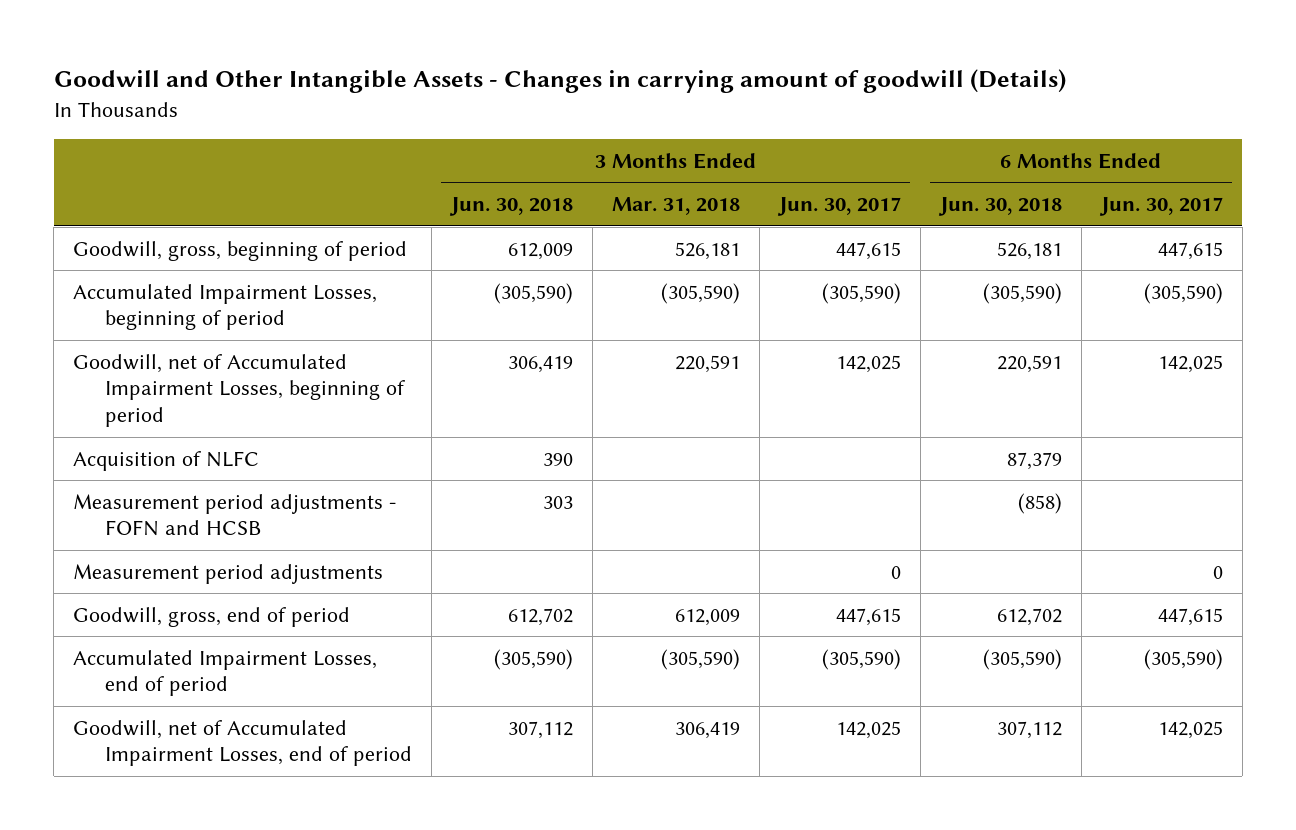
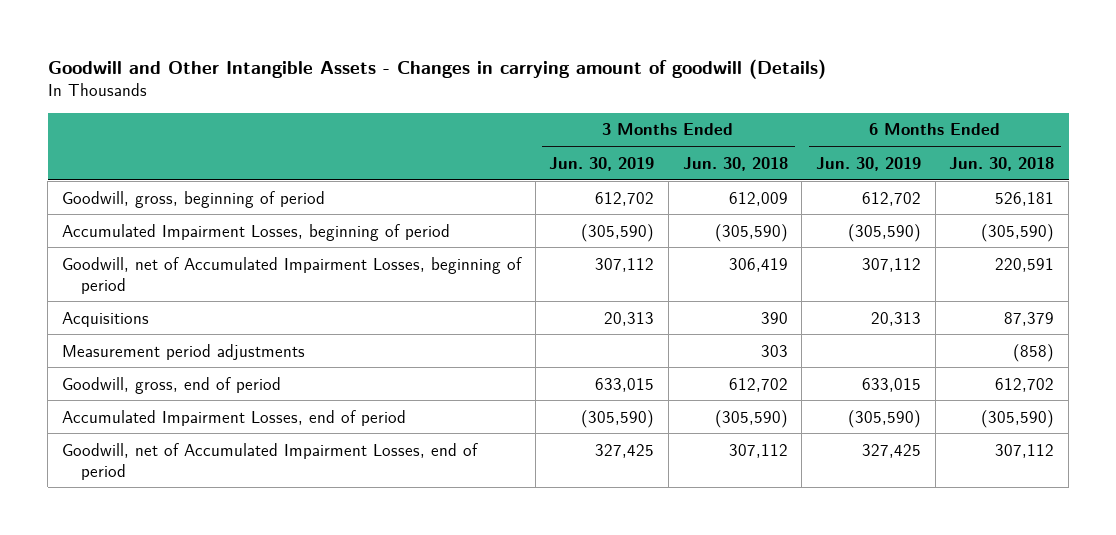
[611,197,740,216] Mar. 31, 2018 -> none
[776,197,901,217] Jun. 30, 2017 -> none
[1098,197,1223,217] Jun. 30, 2017 -> none
none -> [549,156,655,171] Jun. 30, 2019
none -> [815,156,921,171] Jun. 30, 2019
[73,563,384,584] Measurement period adjustments -> none
[73,450,260,471] Acquisition of NLFC -> [61,311,149,327] Acquisitions
[73,493,397,537] Measurement period adjustments - FOFN and HCSB -> [61,343,305,360] Measurement period adjustments

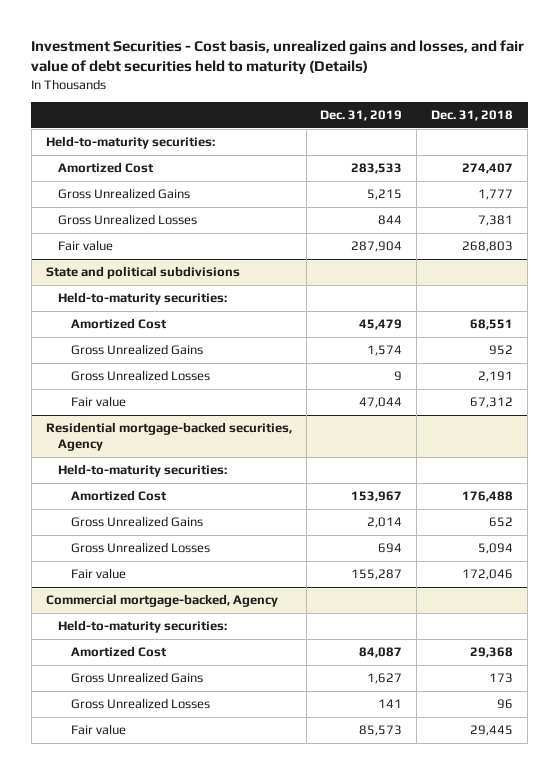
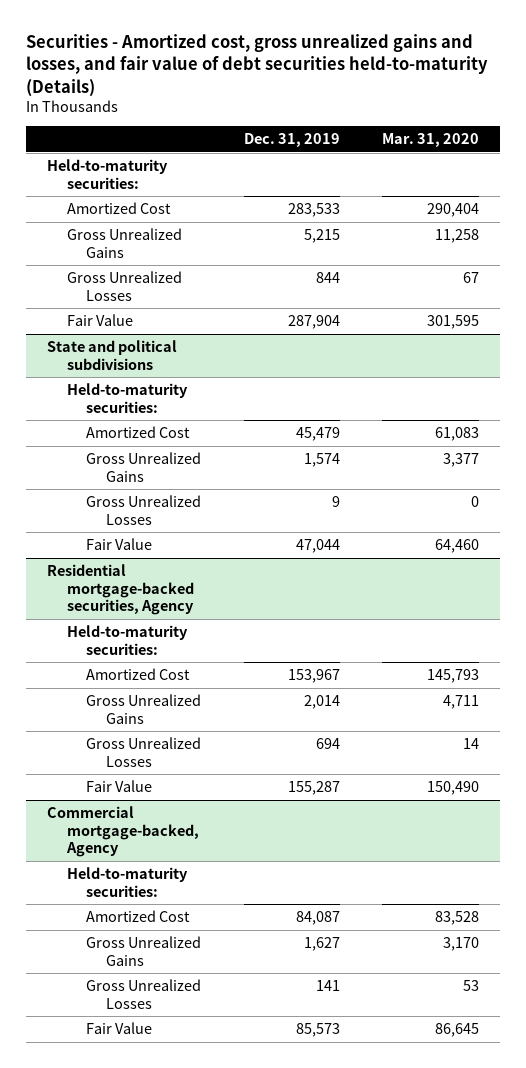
[31,40,525,76] Investment Securities - Cost basis, unrealized gains and losses, and fair value of debt securities held to maturity (Details) -> [25,34,488,97] Securities - Amortized cost, gross unrealized gains and losses, and fair value of debt securities held-to-maturity (Details)
[431,109,514,121] Dec. 31, 2018 -> none
none -> [382,133,480,148] Mar. 31, 2020
[58,240,114,252] Fair value -> [66,314,133,327] Fair Value
[70,396,126,408] Fair value -> [86,538,153,551] Fair Value
[70,568,126,580] Fair value -> [86,780,153,793] Fair Value
[70,724,126,736] Fair value -> [86,1022,153,1035] Fair Value

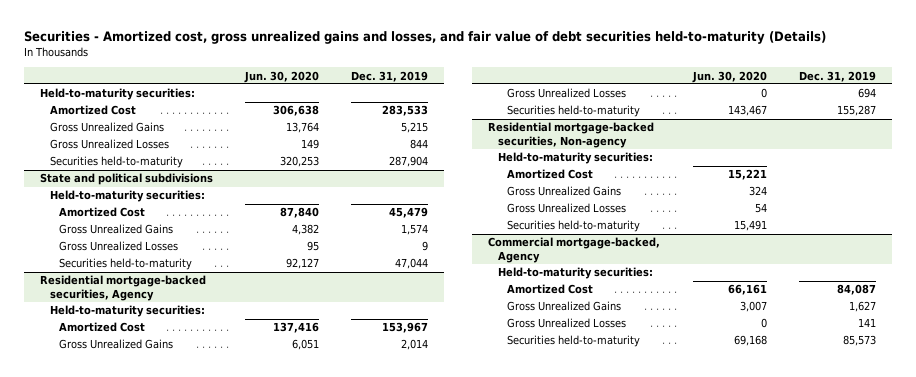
[382,133,480,148] Mar. 31, 2020 -> none
none -> [244,70,320,83] Jun. 30, 2020
[66,314,133,327] Fair Value -> [49,156,183,169] Securities held-to-maturity
[86,538,153,551] Fair Value -> [59,258,193,271] Securities held-to-maturity
[86,780,153,793] Fair Value -> [507,105,641,118] Securities held-to-maturity
none -> [487,122,654,148] Residential mortgage-backed securities, Non-agency
none -> [497,152,653,165] Held-to-maturity securities:
none -> [507,169,594,180] Amortized Cost
none -> [507,186,622,197] Gross Unrealized Gains
none -> [507,203,627,214] Gross Unrealized Losses
none -> [507,220,641,233] Securities held-to-maturity
[86,1022,153,1035] Fair Value -> [507,335,641,348] Securities held-to-maturity

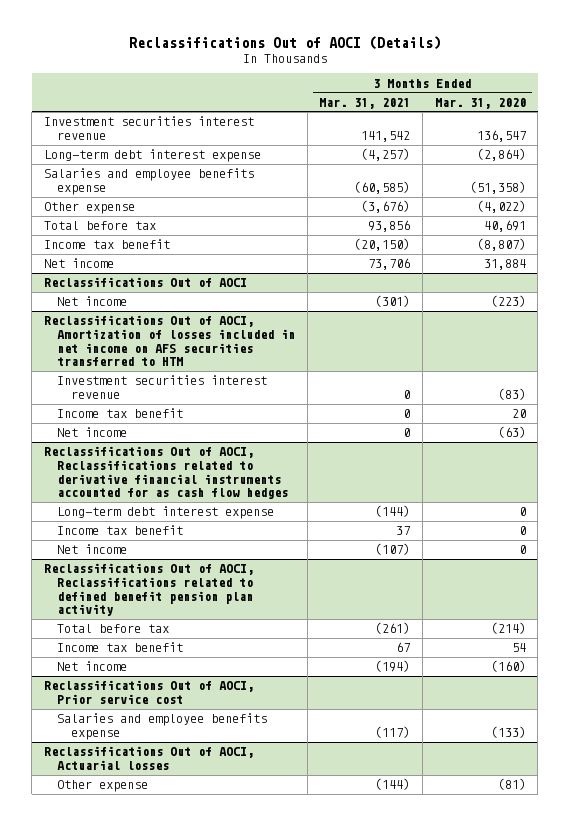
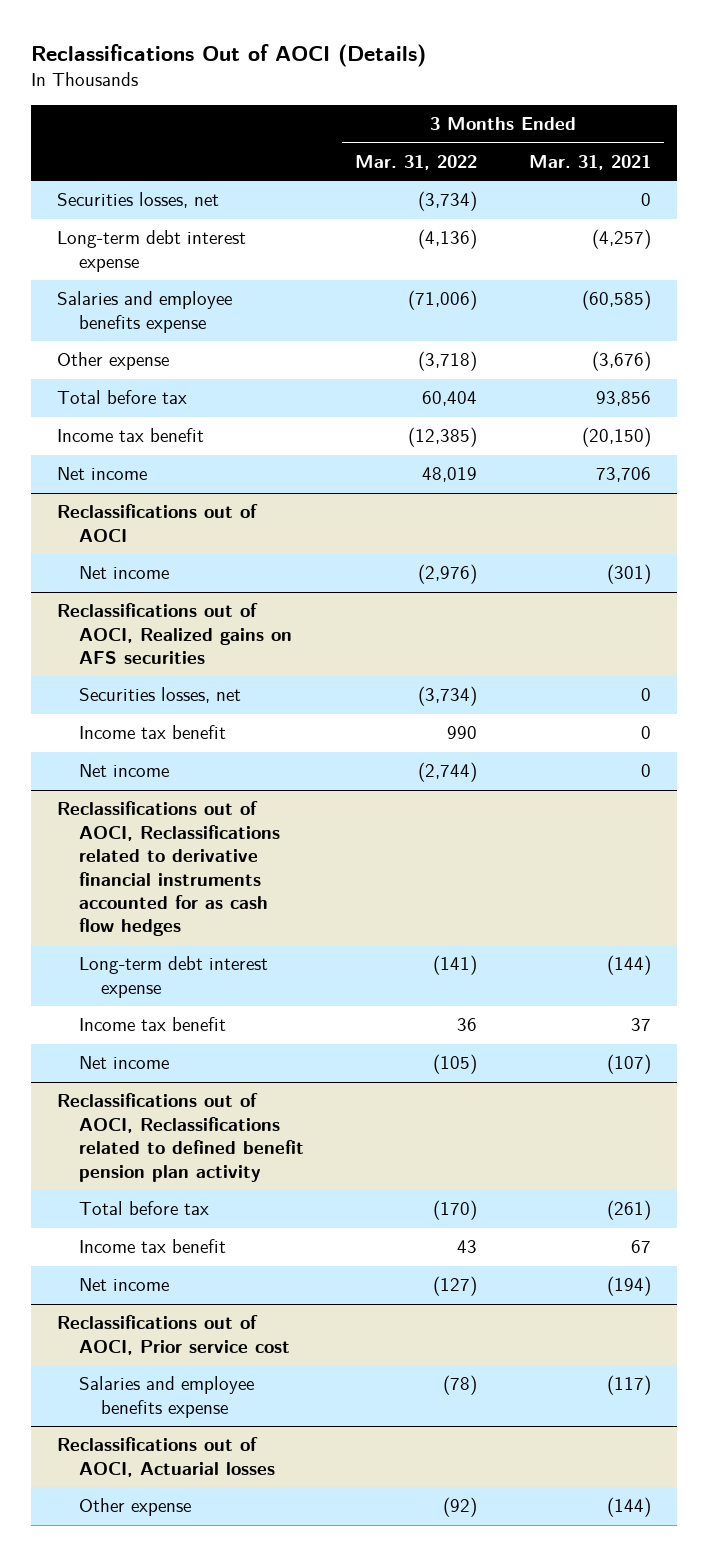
[434,97,526,109] Mar. 31, 2020 -> none
none -> [355,155,478,171] Mar. 31, 2022
[43,116,254,141] Investment securities interest revenue -> none
none -> [56,192,219,209] Securities losses, net
[43,277,247,288] Reclassifications Out of AOCI -> [56,504,258,542] Reclassifications out of AOCI
[43,315,296,367] Reclassifications Out of AOCI, Amortization of losses included in net income on AFS securities transferred to HTM -> none
[57,375,268,400] Investment securities interest revenue -> none
none -> [56,603,292,665] Reclassifications out of AOCI, Realized gains on AFS securities
none -> [78,687,241,704] Securities losses, net
[43,446,289,500] Reclassifications Out of AOCI, Reclassifications related to derivative financial instruments accounted for as cash flow hedges -> [56,801,280,937] Reclassifications out of AOCI, Reclassifications related to derivative financial instruments accounted for as cash flow hedges
[43,563,254,617] Reclassifications Out of AOCI, Reclassifications related to defined benefit pension plan activity -> [56,1093,304,1182] Reclassifications out of AOCI, Reclassifications related to defined benefit pension plan activity
[43,680,254,705] Reclassifications Out of AOCI, Prior service cost -> [56,1315,290,1355] Reclassifications out of AOCI, Prior service cost
[43,746,254,771] Reclassifications Out of AOCI, Actuarial losses -> [56,1437,275,1477] Reclassifications out of AOCI, Actuarial losses

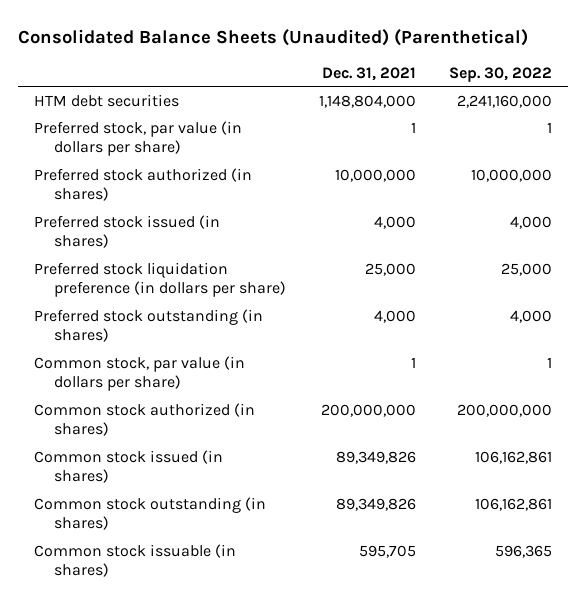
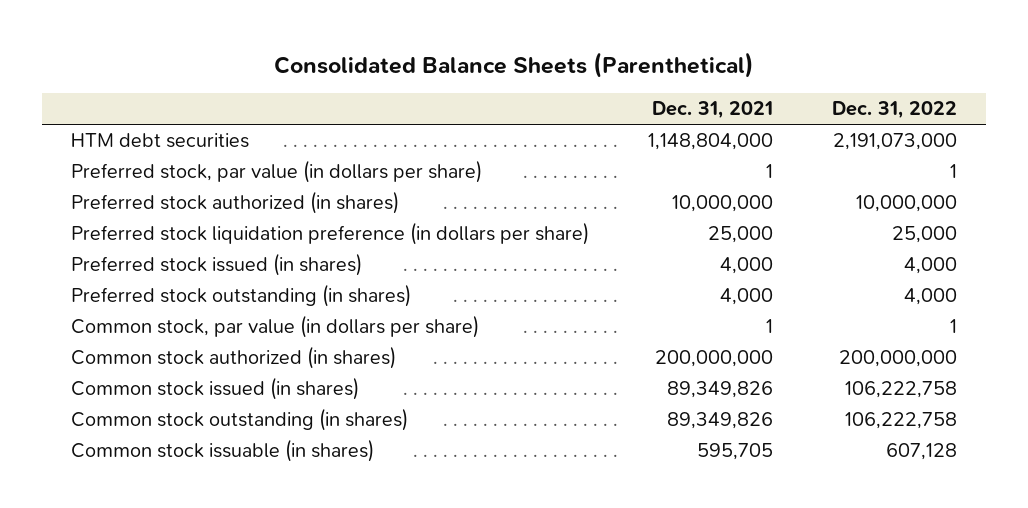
[17,28,528,46] Consolidated Balance Sheets (Unaudited) (Parenthetical) -> [273,51,754,78] Consolidated Balance Sheets (Parenthetical)
[448,66,552,82] Sep. 30, 2022 -> none
none -> [831,101,957,120] Dec. 31, 2022
[34,214,221,249] Preferred stock issued (in shares) -> [71,253,363,277] Preferred stock issued (in shares)

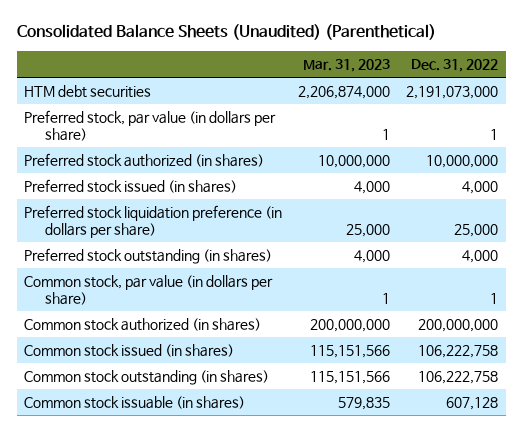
[273,51,754,78] Consolidated Balance Sheets (Parenthetical) -> [16,24,436,41] Consolidated Balance Sheets (Unaudited) (Parenthetical)
[651,101,773,120] Dec. 31, 2021 -> none
none -> [303,58,391,72] Mar. 31, 2023
[71,222,590,246] Preferred stock liquidation preference (in dollars per share) -> [24,204,283,238] Preferred stock liquidation preference (in dollars per share)

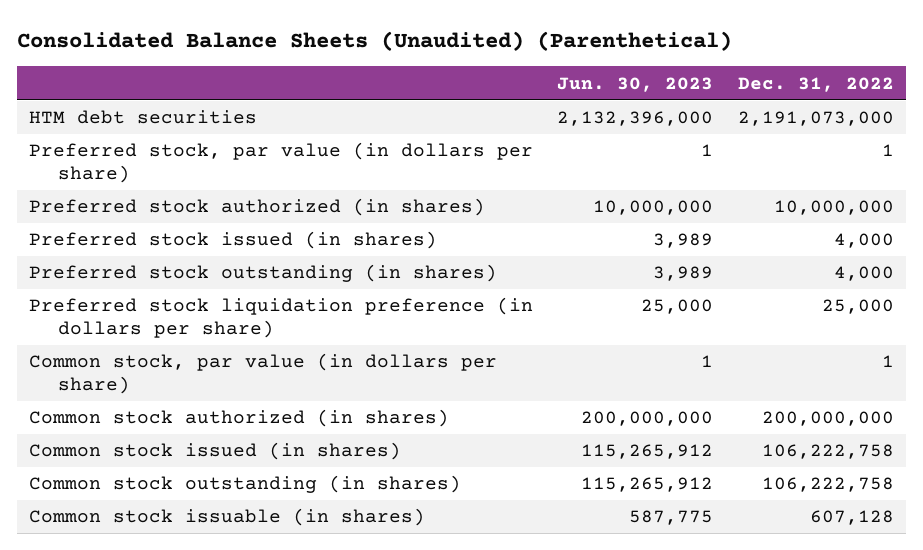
[303,58,391,72] Mar. 31, 2023 -> none
none -> [557,76,714,92] Jun. 30, 2023
[24,204,283,238] Preferred stock liquidation preference (in dollars per share) -> [29,297,534,339] Preferred stock liquidation preference (in dollars per share)

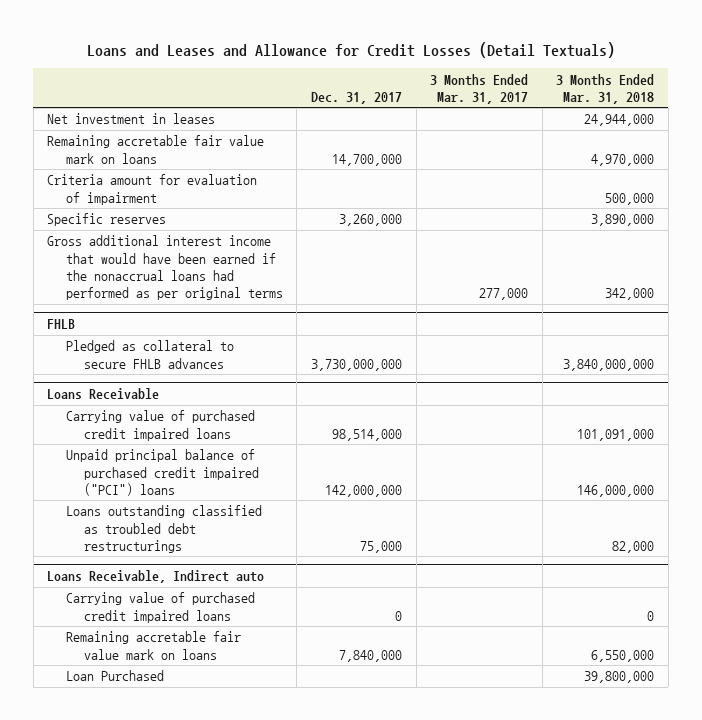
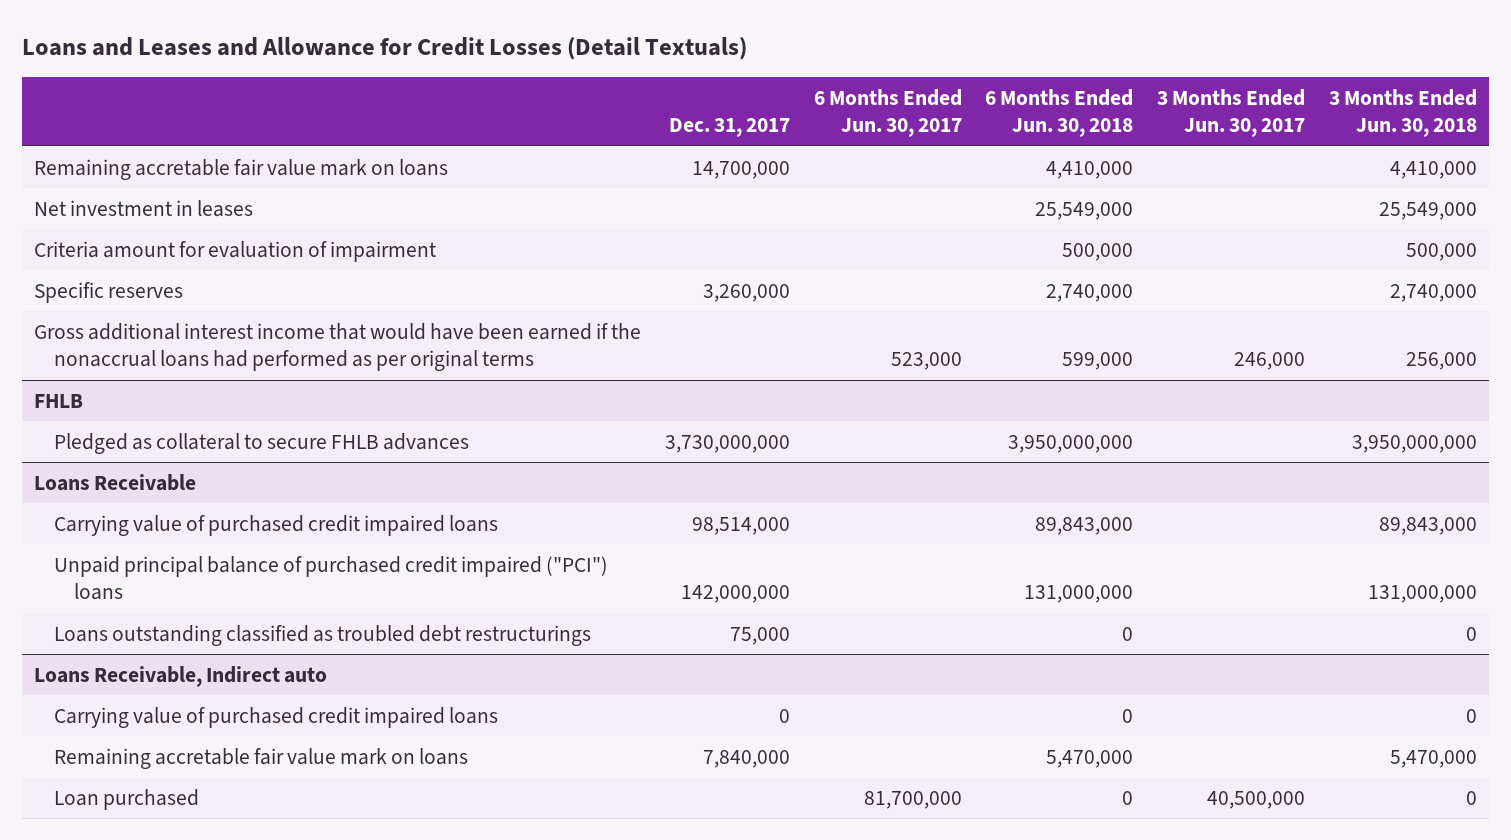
[430,73,529,104] 3 Months Ended Mar. 31, 2017 -> none
[556,73,655,104] 3 Months Ended Mar. 31, 2018 -> none
none -> [813,88,962,138] 6 Months Ended Jun. 30, 2017
none -> [985,88,1134,138] 6 Months Ended Jun. 30, 2018
none -> [1156,88,1305,138] 3 Months Ended Jun. 30, 2017
none -> [1328,88,1477,138] 3 Months Ended Jun. 30, 2018
[47,113,216,125] Net investment in leases -> [34,199,254,217] Net investment in leases
[65,670,164,682] Loan Purchased -> [53,788,199,810] Loan purchased

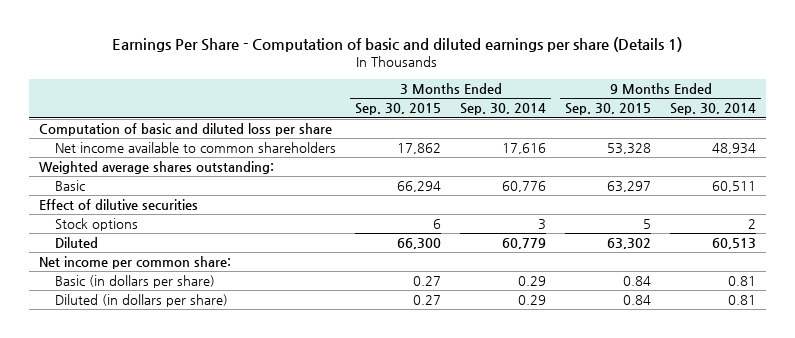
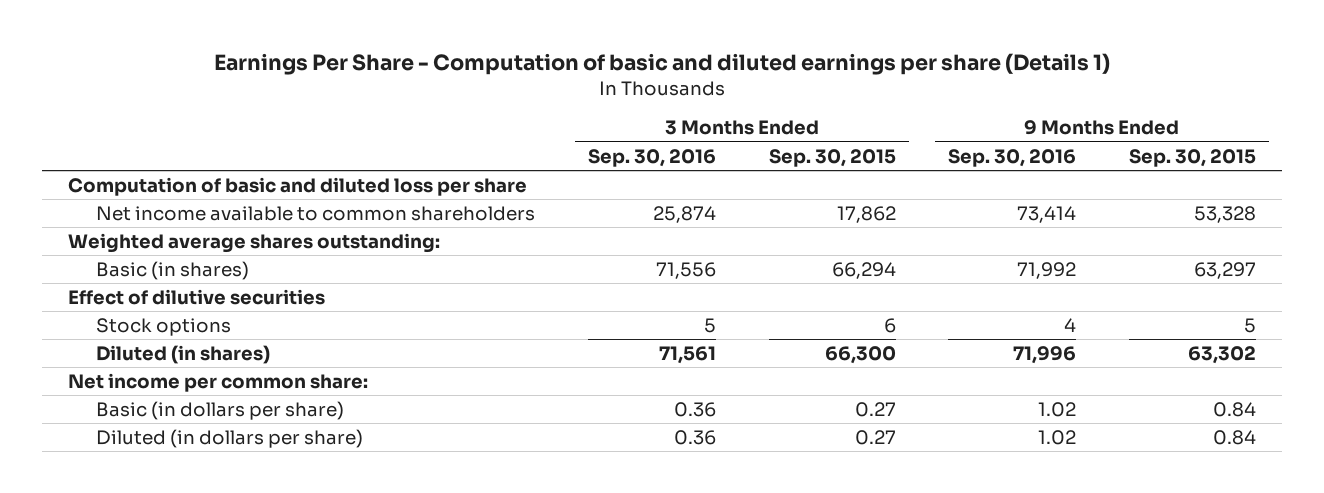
[460,103,547,116] Sep. 30, 2014 -> none
[670,103,757,116] Sep. 30, 2014 -> none
none -> [587,148,716,167] Sep. 30, 2016
none -> [948,148,1077,167] Sep. 30, 2016
[55,180,86,192] Basic -> [96,260,250,280] Basic (in shares)
[55,237,99,249] Diluted -> [96,344,271,364] Diluted (in shares)

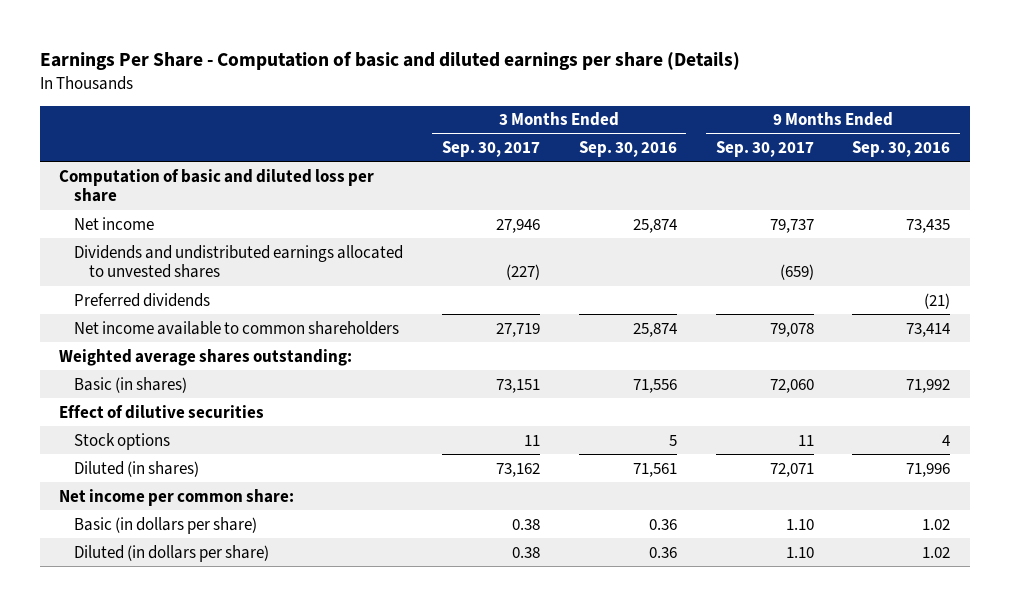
[214,53,1111,76] Earnings Per Share - Computation of basic and diluted earnings per share (Details 1) -> [39,50,740,70] Earnings Per Share - Computation of basic and diluted earnings per share (Details)
[768,148,896,167] Sep. 30, 2015 -> none
[1129,148,1257,167] Sep. 30, 2015 -> none
none -> [441,141,540,158] Sep. 30, 2017
none -> [715,141,814,158] Sep. 30, 2017
none -> [74,216,155,230] Net income
none -> [74,244,404,279] Dividends and undistributed earnings allocated to unvested shares
none -> [74,292,211,307] Preferred dividends

